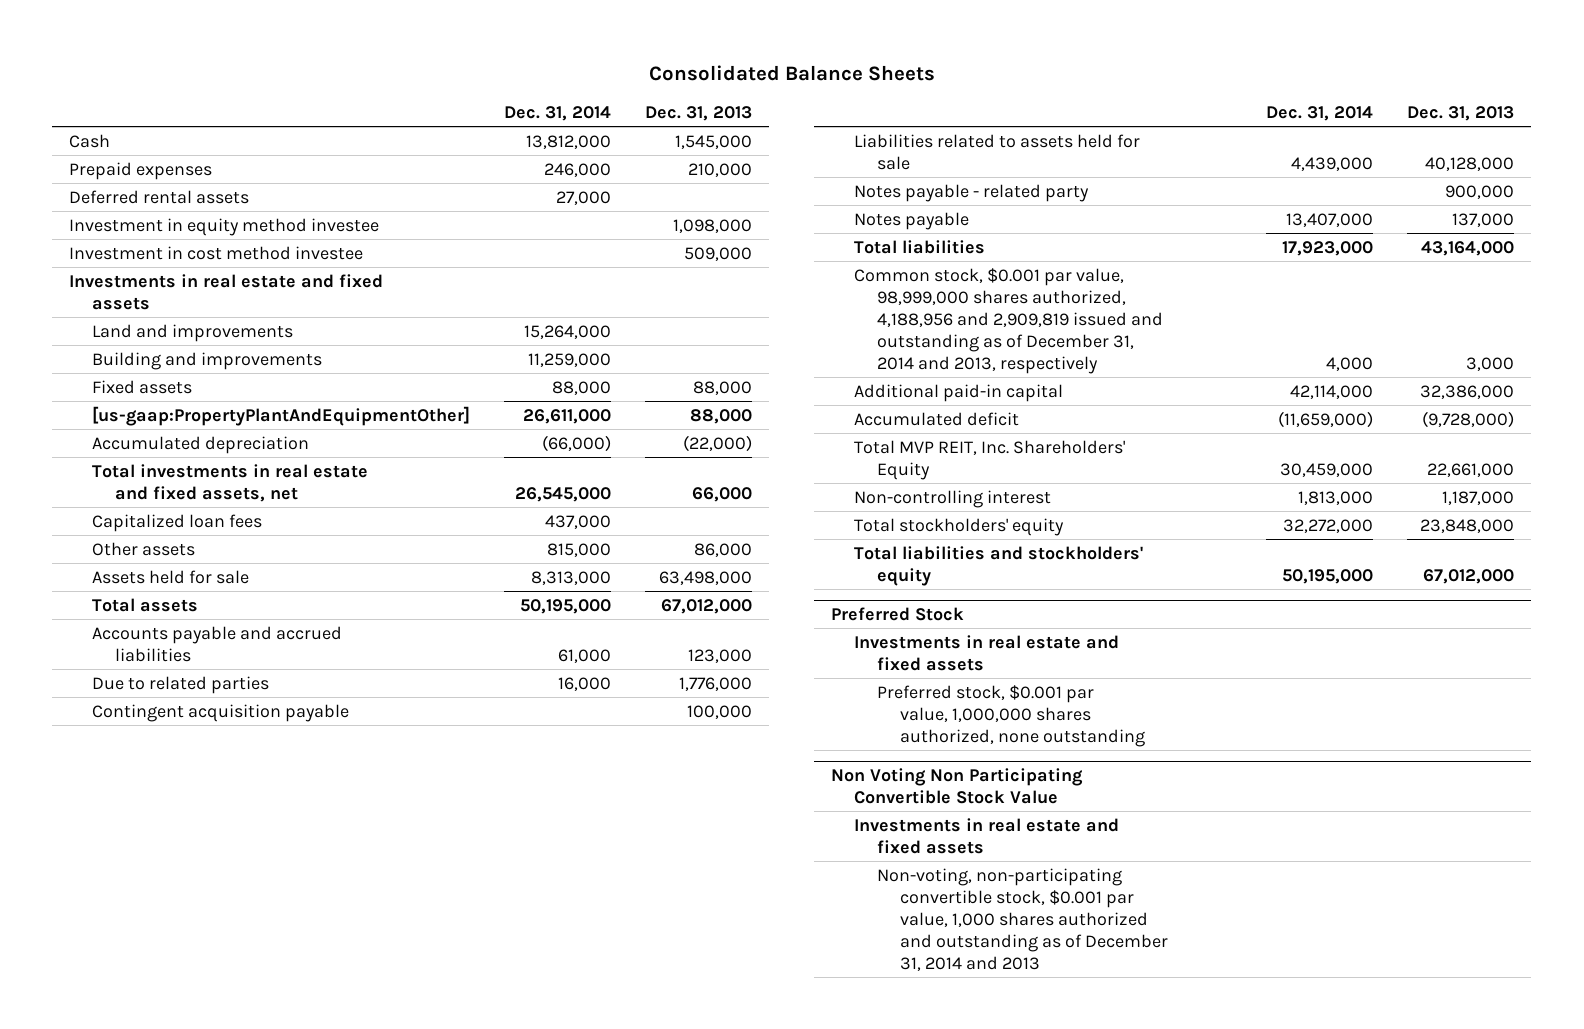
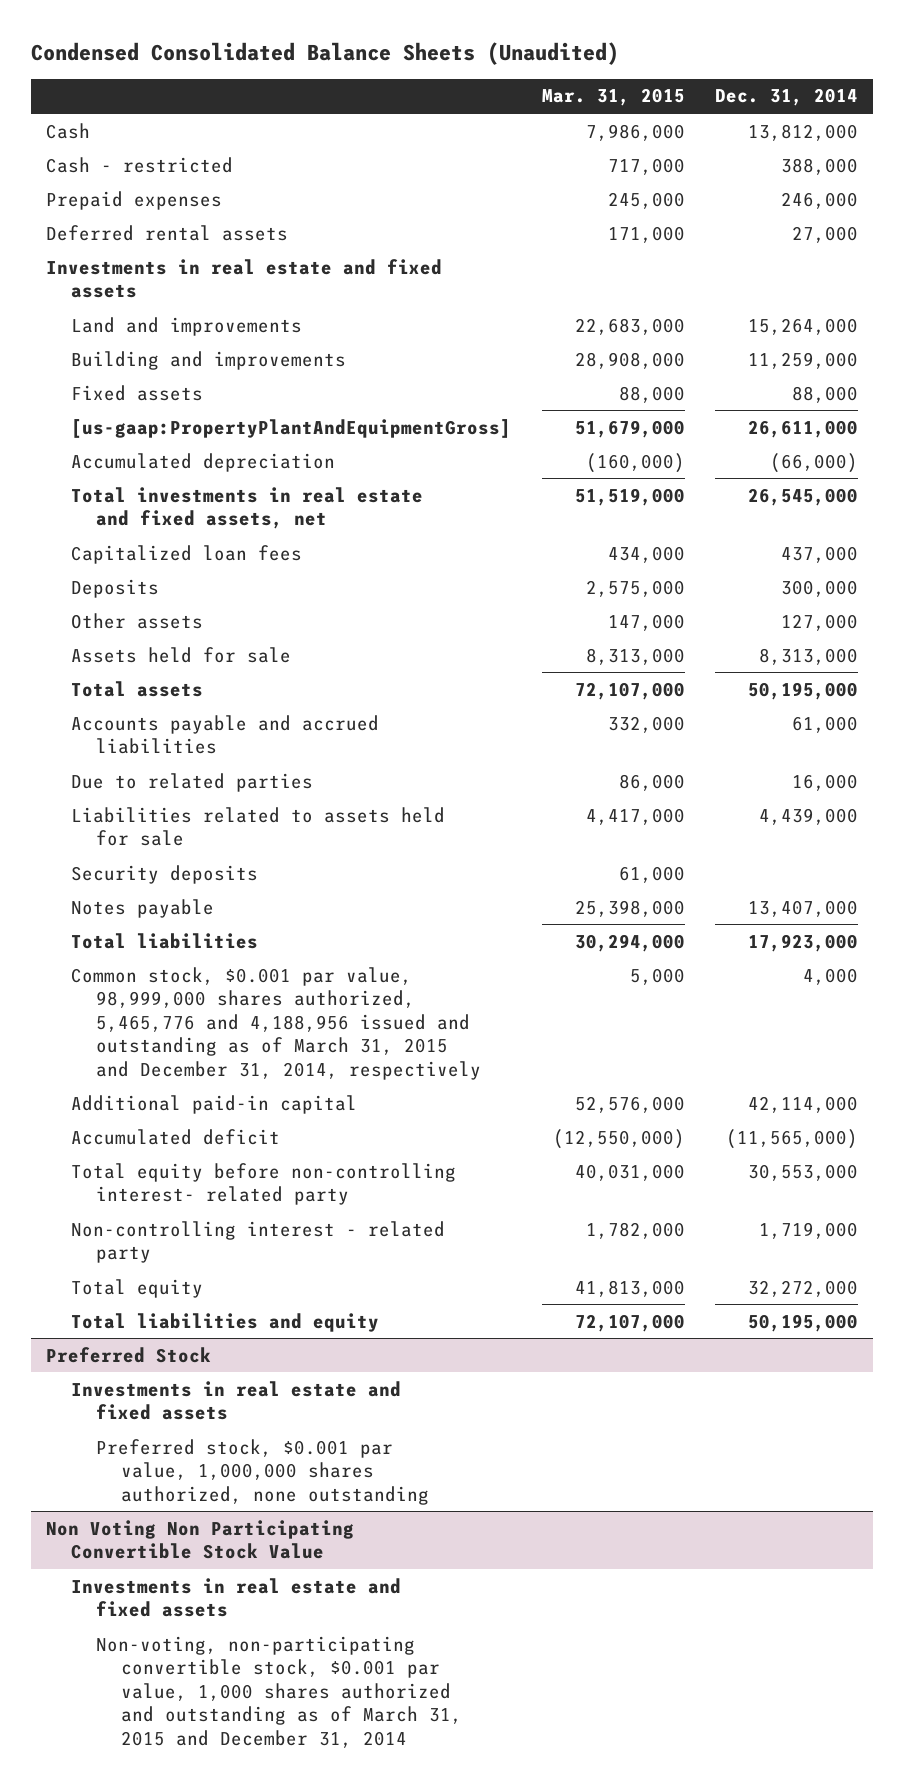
[648,65,935,82] Consolidated Balance Sheets -> [30,41,619,65] Condensed Consolidated Balance Sheets (Unaudited)
[645,105,753,121] Dec. 31, 2013 -> none
none -> [541,88,685,107] Mar. 31, 2015
none -> [46,156,234,173] Cash - restricted
[69,217,380,236] Investment in equity method investee -> none
[69,245,364,260] Investment in cost method investee -> none
[92,405,471,426] [us-gaap:PropertyPlantAndEquipmentOther] -> [71,418,512,438] [us-gaap:PropertyPlantAndEquipmentGross]
none -> [71,578,160,598] Deposits
[547,542,612,557] 815,000 -> [780,613,858,631] 127,000
[92,703,350,722] Contingent acquisition payable -> none
[854,183,1090,202] Notes payable - related party -> none
none -> [71,864,259,884] Security deposits
[854,267,1164,374] Common stock, $0.001 par value, 98,999,000 shares authorized, 4,188,956 and 2,909,819 issued and outstanding as of December 31, 2014 and 2013, respectively -> [71,966,482,1080] Common stock, $0.001 par value, 98,999,000 shares authorized, 5,465,776 and 4,188,956 issued and outstanding as of March 31, 2015 and December 31, 2014, respectively
[854,439,1126,480] Total MVP REIT, Inc. Shareholders' Equity -> none
[1278,410,1374,428] (11,659,000) -> [725,1128,858,1149] (11,565,000)
none -> [71,1162,457,1206] Total equity before non-controlling interest- related party
[854,489,1052,508] Non-controlling interest -> [71,1220,446,1264] Non-controlling interest - related party
[1298,490,1374,505] 1,813,000 -> [758,1221,858,1239] 1,719,000
[854,517,1065,536] Total stockholders' equity -> [71,1278,204,1298] Total equity
[854,545,1144,586] Total liabilities and stockholders' equity -> [71,1312,380,1332] Total liabilities and equity
[877,867,1169,971] Non-voting, non-participating convertible stock, $0.001 par value, 1,000 shares authorized and outstanding as of December 31, 2014 and 2013 -> [96,1635,463,1748] Non-voting, non-participating convertible stock, $0.001 par value, 1,000 shares authorized and outstanding as of March 31, 2015 and December 31, 2014

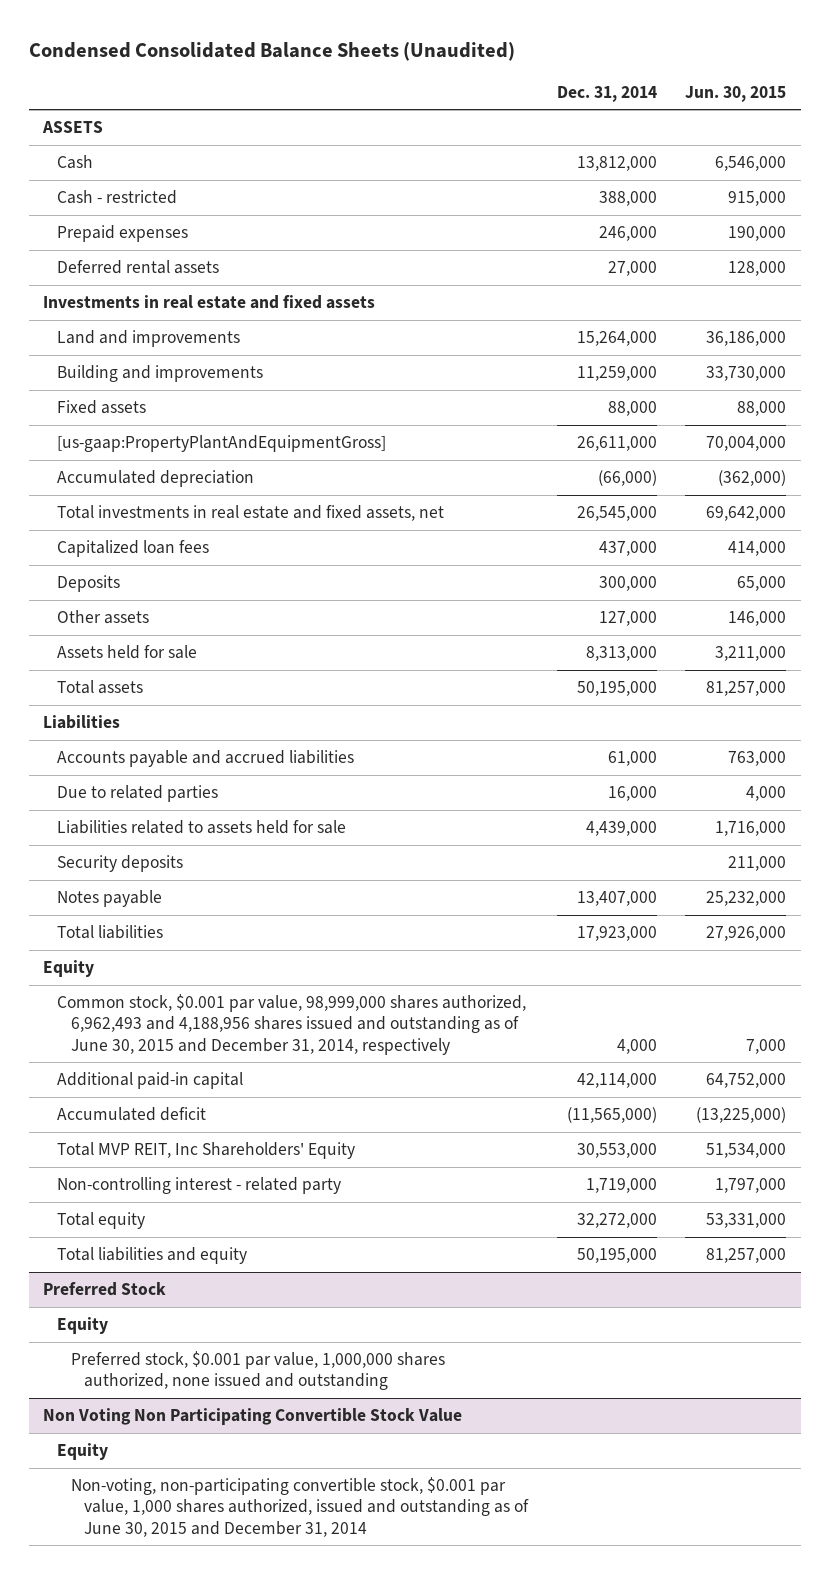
[541,88,685,107] Mar. 31, 2015 -> none
none -> [685,85,787,102] Jun. 30, 2015
none -> [42,121,104,134] ASSETS
none -> [43,715,121,730] Liabilities
none -> [43,960,95,978] Equity
[71,966,482,1080] Common stock, $0.001 par value, 98,999,000 shares authorized, 5,465,776 and 4,188,956 issued and outstanding as of March 31, 2015 and December 31, 2014, respectively -> [57,994,527,1055] Common stock, $0.001 par value, 98,999,000 shares authorized, 6,962,493 and 4,188,956 shares issued and outstanding as of June 30, 2015 and December 31, 2014, respectively
[71,1162,457,1206] Total equity before non-controlling interest- related party -> [57,1142,356,1160] Total MVP REIT, Inc Shareholders' Equity
[71,1380,402,1421] Investments in real estate and fixed assets -> none
none -> [57,1317,109,1335] Equity
[96,1438,430,1505] Preferred stock, $0.001 par value, 1,000,000 shares authorized, none outstanding -> [70,1351,445,1391] Preferred stock, $0.001 par value, 1,000,000 shares authorized, none issued and outstanding
[71,1577,402,1618] Investments in real estate and fixed assets -> none
none -> [57,1443,109,1461] Equity
[96,1635,463,1748] Non-voting, non-participating convertible stock, $0.001 par value, 1,000 shares authorized and outstanding as of March 31, 2015 and December 31, 2014 -> [70,1477,530,1537] Non-voting, non-participating convertible stock, $0.001 par value, 1,000 shares authorized, issued and outstanding as of June 30, 2015 and December 31, 2014

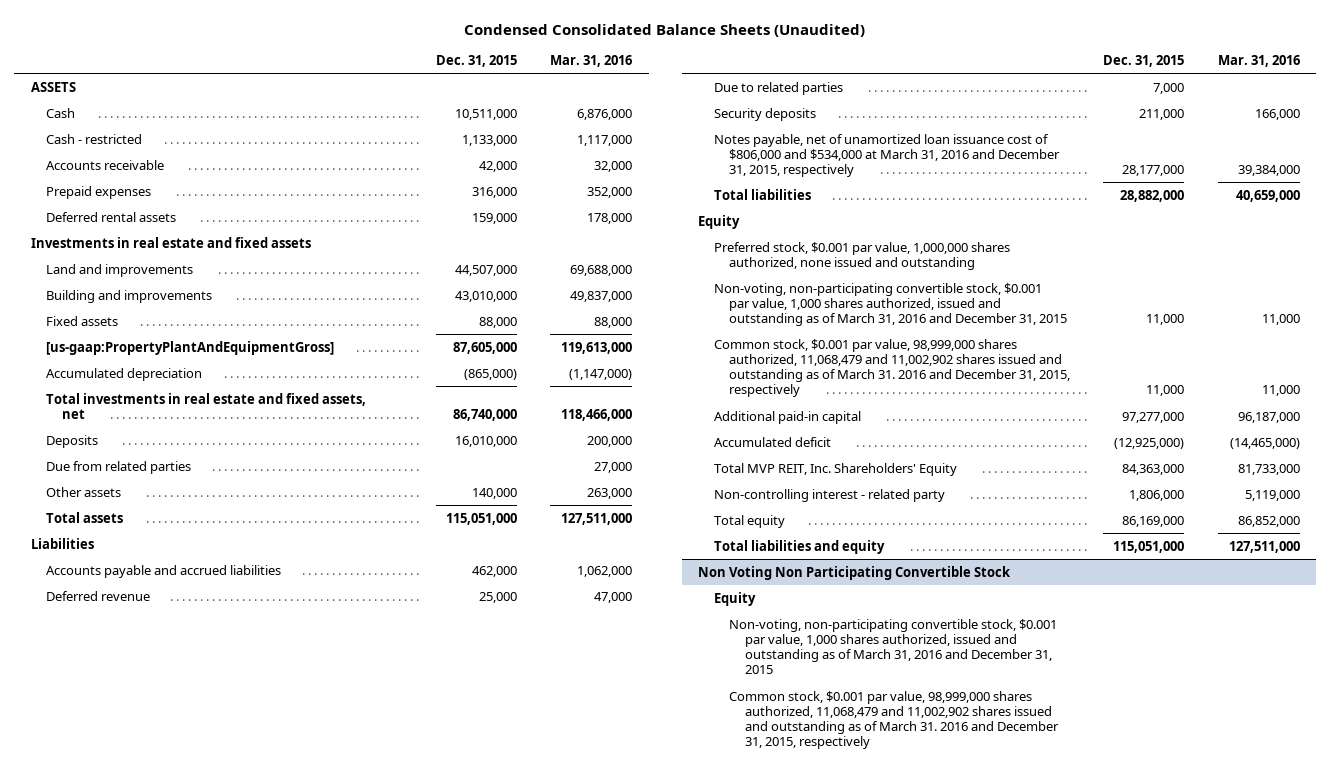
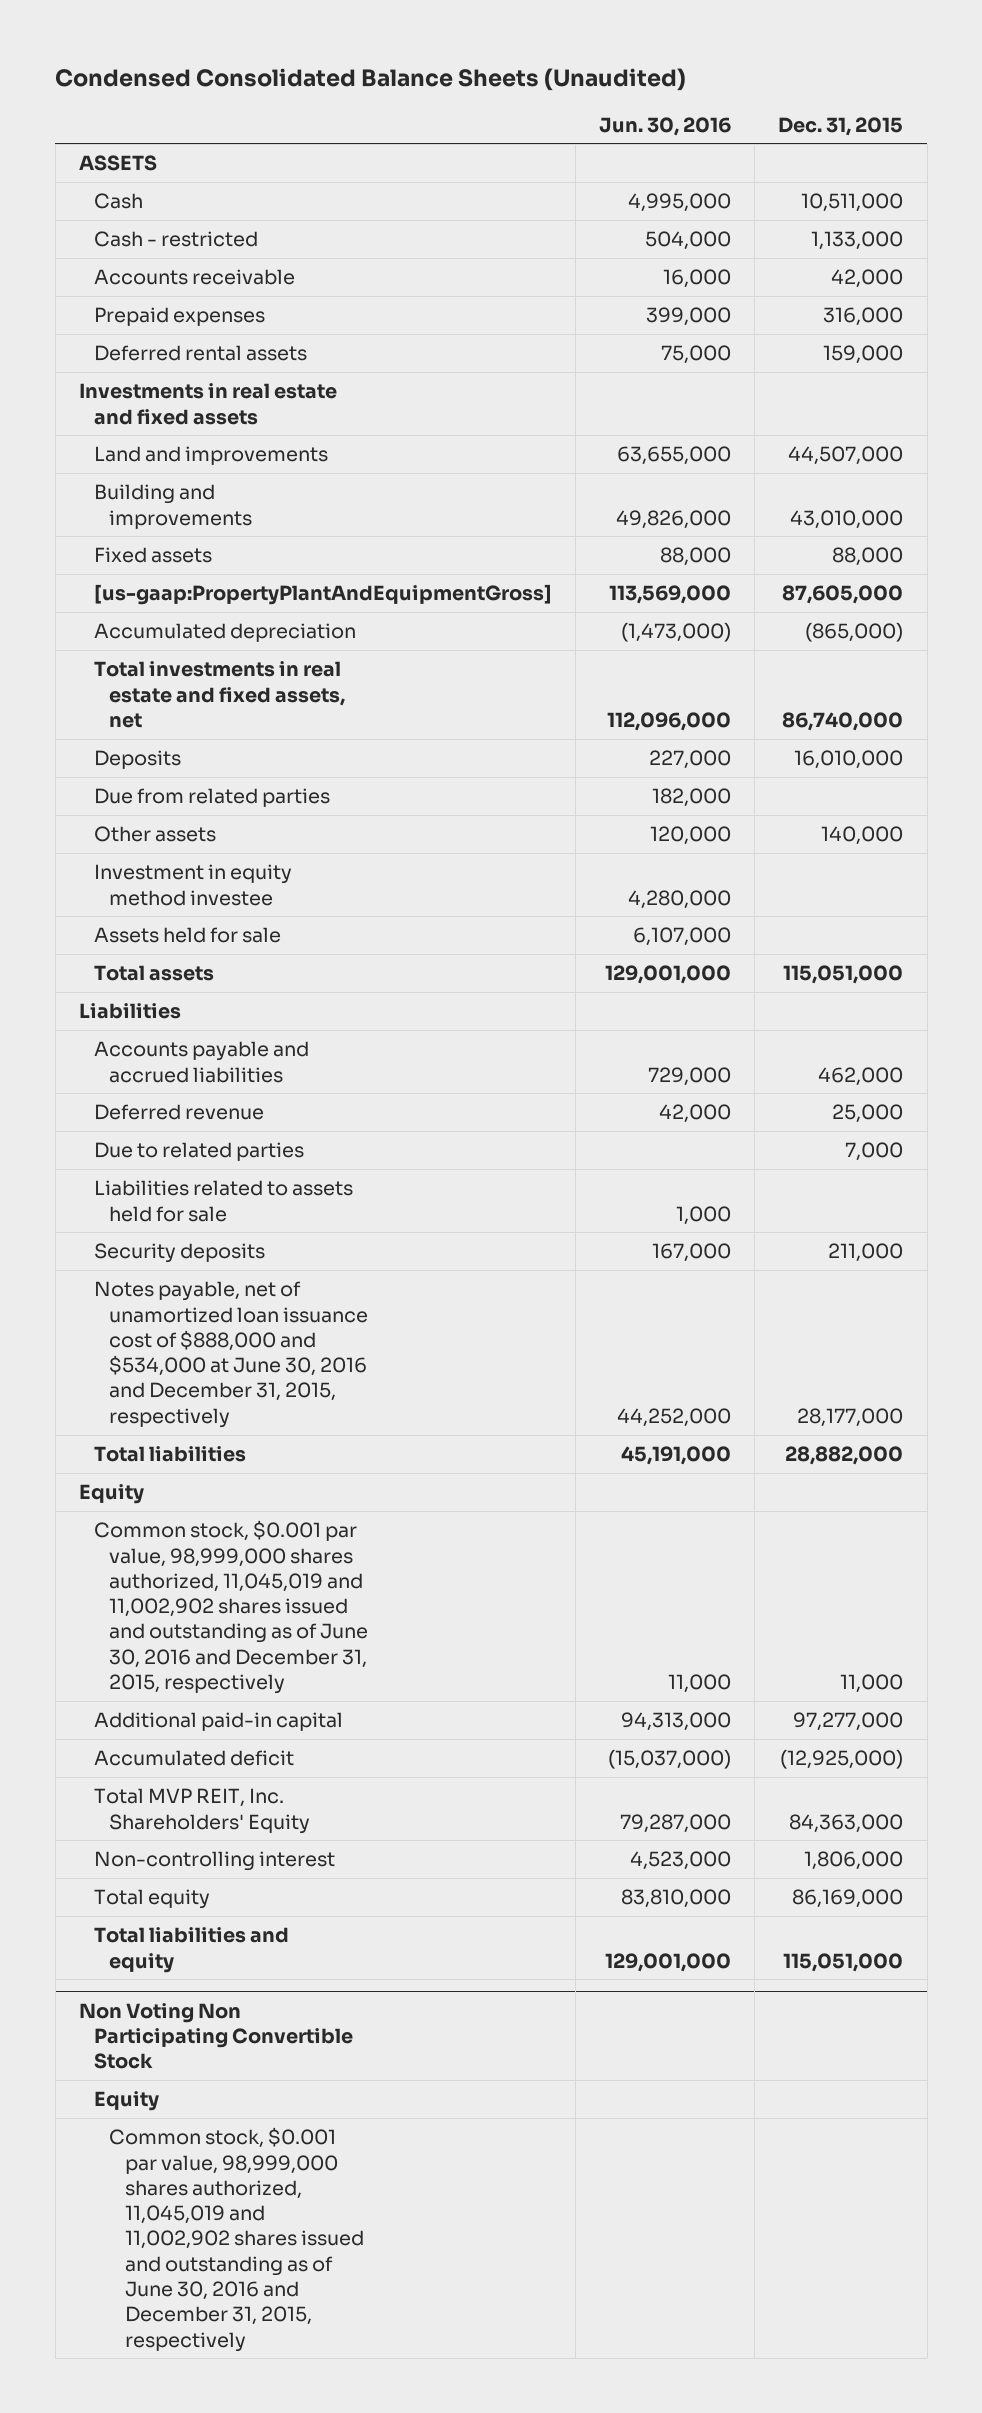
[550,55,633,68] Mar. 31, 2016 -> none
none -> [599,116,732,136] Jun. 30, 2016
none -> [94,864,293,906] Investment in equity method investee
none -> [94,927,282,944] Assets held for sale
none -> [94,1180,354,1222] Liabilities related to assets held for sale
[713,133,1061,178] Notes payable, net of unamortized loan issuance cost of $806,000 and $534,000 at March 31, 2016 and December 31, 2015, respectively -> [94,1281,369,1428] Notes payable, net of unamortized loan issuance cost of $888,000 and $534,000 at June 30, 2016 and December 31, 2015, respectively
[713,241,1010,270] Preferred stock, $0.001 par value, 1,000,000 shares authorized, none issued and outstanding -> none
[713,338,1071,398] Common stock, $0.001 par value, 98,999,000 shares authorized, 11,068,479 and 11,002,902 shares issued and outstanding as of March 31. 2016 and December 31, 2015, respectively -> none
[713,282,1068,327] Non-voting, non-participating convertible stock, $0.001 par value, 1,000 shares authorized, issued and outstanding as of March 31, 2016 and December 31, 2015 -> [94,1520,369,1695] Common stock, $0.001 par value, 98,999,000 shares authorized, 11,045,019 and 11,002,902 shares issued and outstanding as of June 30, 2016 and December 31, 2015, respectively
[713,488,945,502] Non-controlling interest - related party -> [94,1851,336,1872] Non-controlling interest
[729,690,1059,750] Common stock, $0.001 par value, 98,999,000 shares authorized, 11,068,479 and 11,002,902 shares issued and outstanding as of March 31. 2016 and December 31, 2015, respectively -> none
[729,618,1058,675] Non-voting, non-participating convertible stock, $0.001 par value, 1,000 shares authorized, issued and outstanding as of March 31, 2016 and December 31, 2015 -> [109,2127,364,2352] Common stock, $0.001 par value, 98,999,000 shares authorized, 11,045,019 and 11,002,902 shares issued and outstanding as of June 30, 2016 and December 31, 2015, respectively

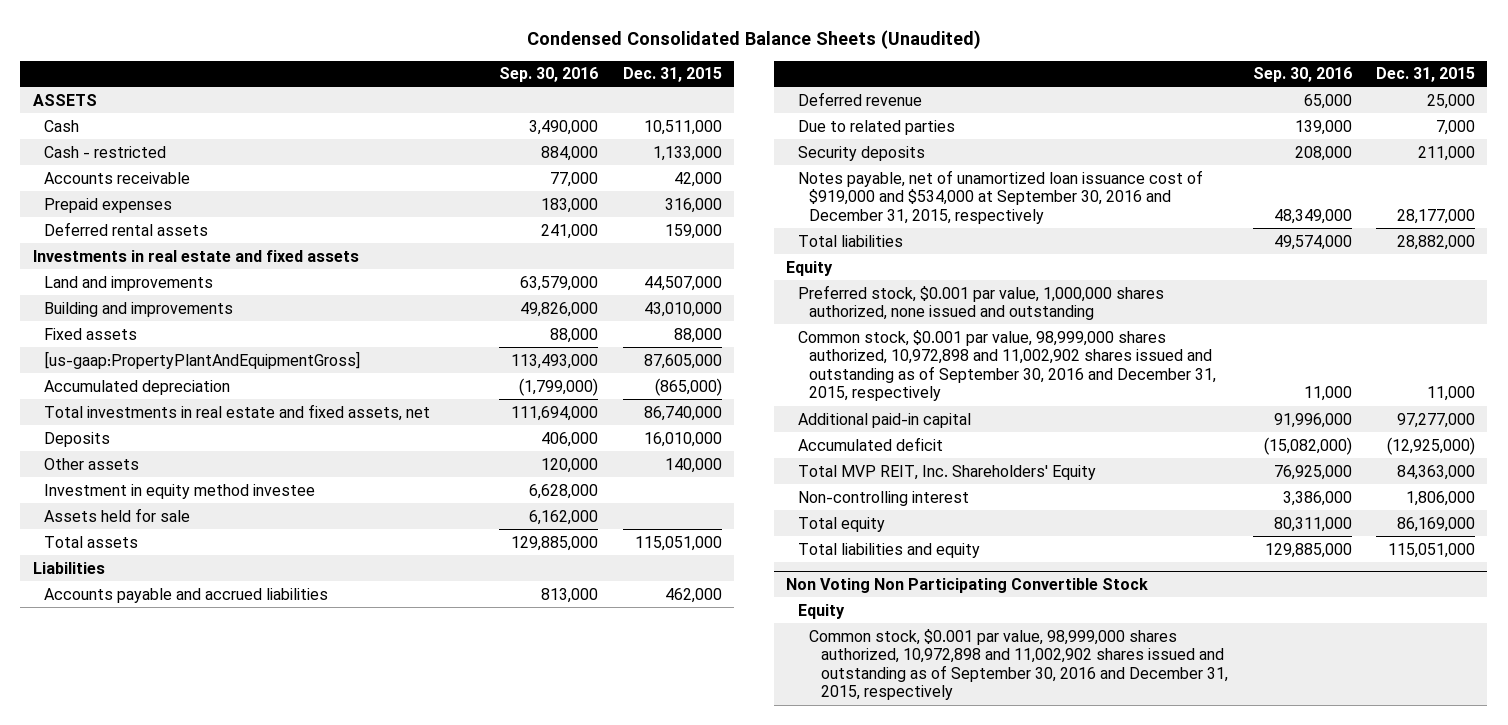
[599,116,732,136] Jun. 30, 2016 -> none
none -> [499,67,599,83] Sep. 30, 2016
[94,788,331,808] Due from related parties -> none
[94,1180,354,1222] Liabilities related to assets held for sale -> none
[94,1281,369,1428] Notes payable, net of unamortized loan issuance cost of $888,000 and $534,000 at June 30, 2016 and December 31, 2015, respectively -> [797,169,1203,224] Notes payable, net of unamortized loan issuance cost of $919,000 and $534,000 at September 30, 2016 and December 31, 2015, respectively
none -> [797,284,1164,321] Preferred stock, $0.001 par value, 1,000,000 shares authorized, none issued and outstanding
[94,1520,369,1695] Common stock, $0.001 par value, 98,999,000 shares authorized, 11,045,019 and 11,002,902 shares issued and outstanding as of June 30, 2016 and December 31, 2015, respectively -> [797,329,1217,402] Common stock, $0.001 par value, 98,999,000 shares authorized, 10,972,898 and 11,002,902 shares issued and outstanding as of September 30, 2016 and December 31, 2015, respectively
[109,2127,364,2352] Common stock, $0.001 par value, 98,999,000 shares authorized, 11,045,019 and 11,002,902 shares issued and outstanding as of June 30, 2016 and December 31, 2015, respectively -> [809,628,1229,701] Common stock, $0.001 par value, 98,999,000 shares authorized, 10,972,898 and 11,002,902 shares issued and outstanding as of September 30, 2016 and December 31, 2015, respectively

